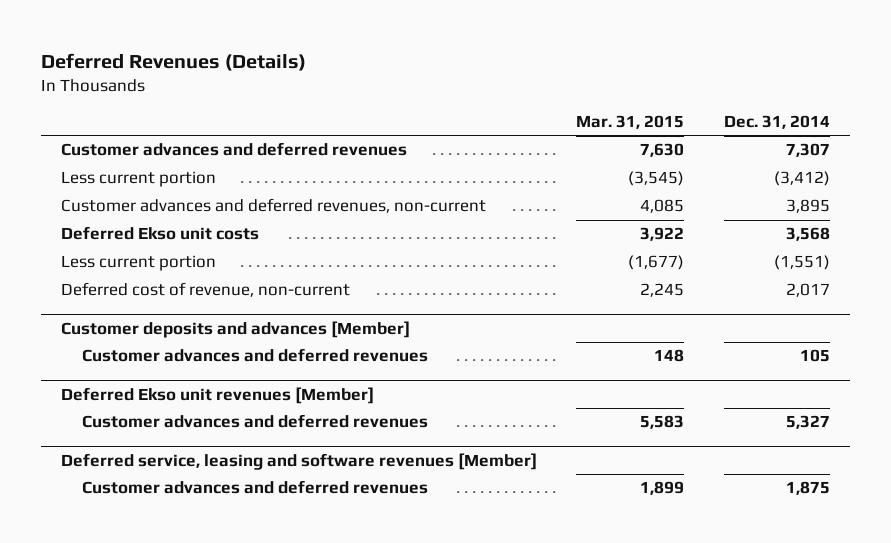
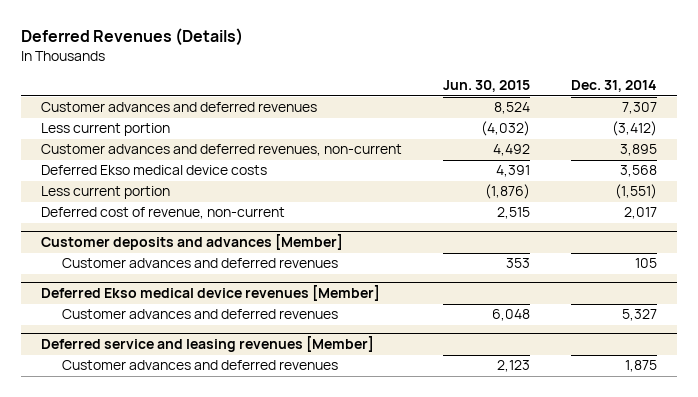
[576,115,685,130] Mar. 31, 2015 -> none
none -> [442,80,530,93] Jun. 30, 2015
[60,226,259,241] Deferred Ekso unit costs -> [41,165,268,176] Deferred Ekso medical device costs
[60,386,374,404] Deferred Ekso unit revenues [Member] -> [41,285,381,302] Deferred Ekso medical device revenues [Member]
[60,452,537,470] Deferred service, leasing and software revenues [Member] -> [41,336,375,353] Deferred service and leasing revenues [Member]

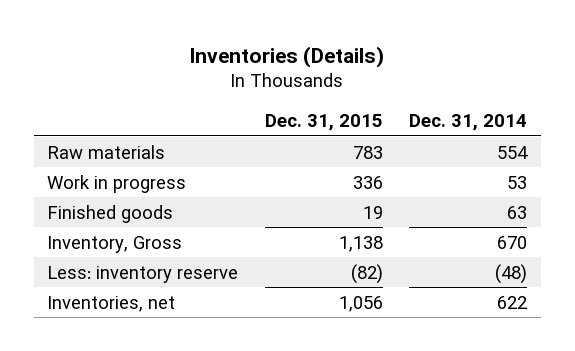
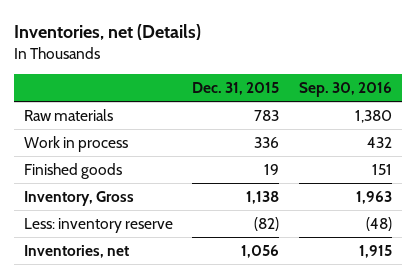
[189,45,385,68] Inventories (Details) -> [14,24,202,41] Inventories, net (Details)
[409,114,528,132] Dec. 31, 2014 -> none
none -> [299,82,393,98] Sep. 30, 2016
[47,174,187,193] Work in progress -> [23,135,128,152] Work in process

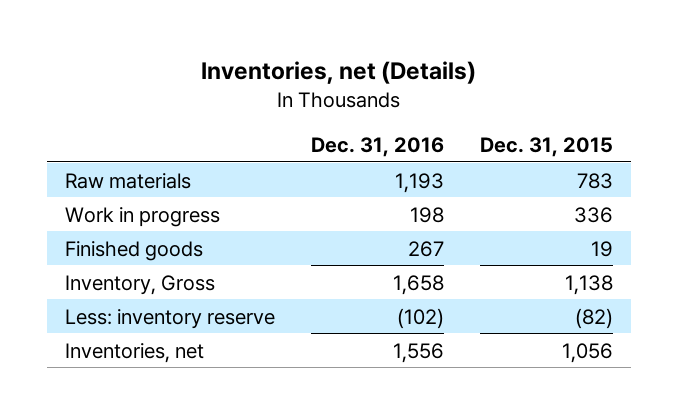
[299,82,393,98] Sep. 30, 2016 -> none
none -> [311,136,445,157] Dec. 31, 2016
[23,135,128,152] Work in process -> [64,206,220,227] Work in progress

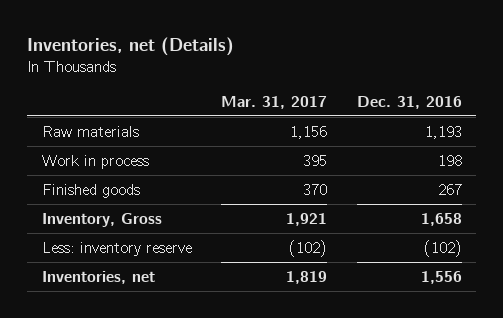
[480,136,614,157] Dec. 31, 2015 -> none
none -> [221,95,328,109] Mar. 31, 2017
[64,206,220,227] Work in progress -> [41,154,149,169] Work in process

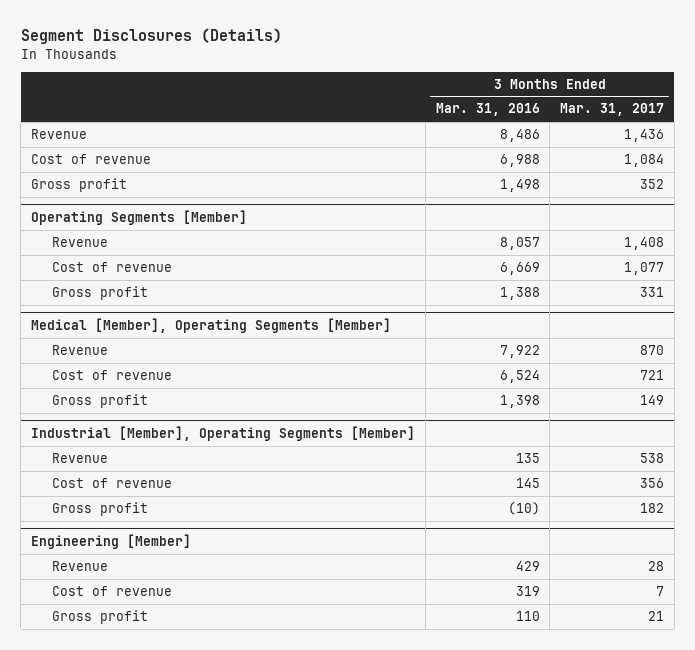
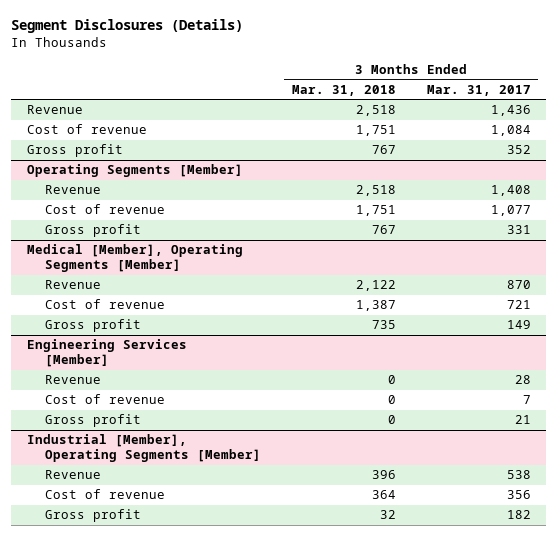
[435,103,540,117] Mar. 31, 2016 -> none
none -> [291,84,396,96] Mar. 31, 2018
none -> [26,339,187,368] Engineering Services [Member]
none -> [45,375,102,385] Revenue
none -> [45,394,166,405] Cost of revenue
none -> [45,414,142,428] Gross profit
[31,533,192,549] Engineering [Member] -> none
[51,561,108,572] Revenue -> none
[51,586,172,597] Cost of revenue -> none
[51,610,148,625] Gross profit -> none

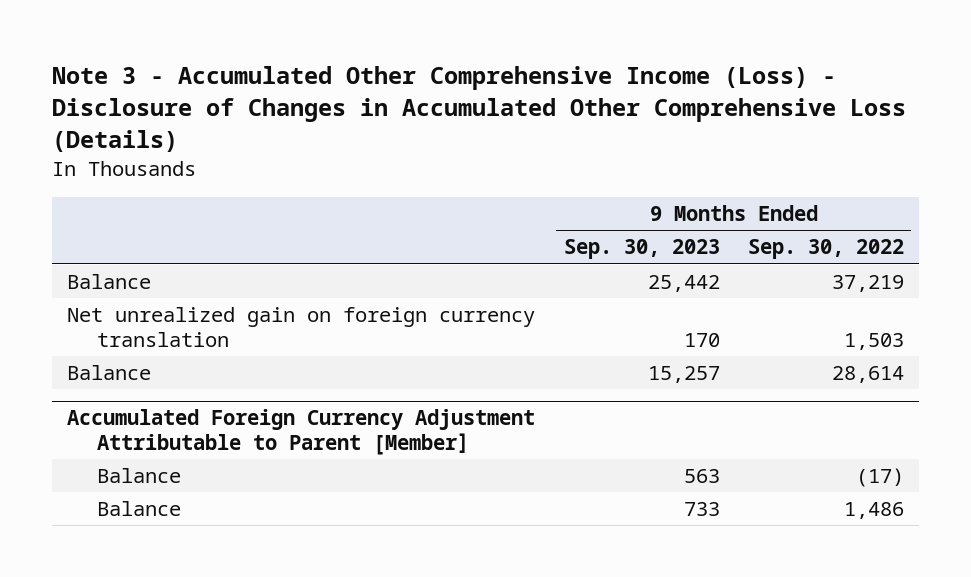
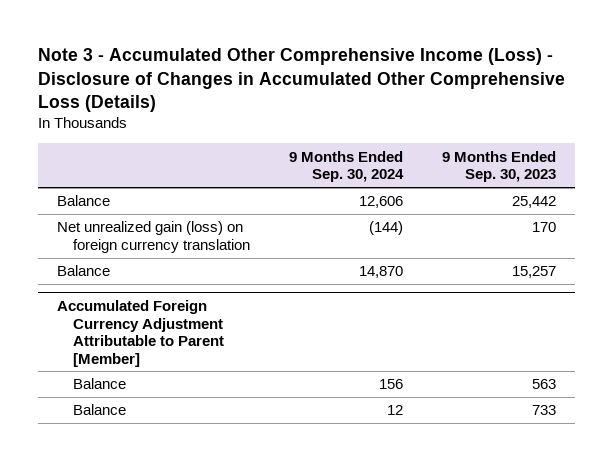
[748,239,905,260] Sep. 30, 2022 -> none
none -> [289,150,405,183] 9 Months Ended Sep. 30, 2024
[66,307,535,347] Net unrealized gain on foreign currency translation -> [57,221,251,253] Net unrealized gain (loss) on foreign currency translation

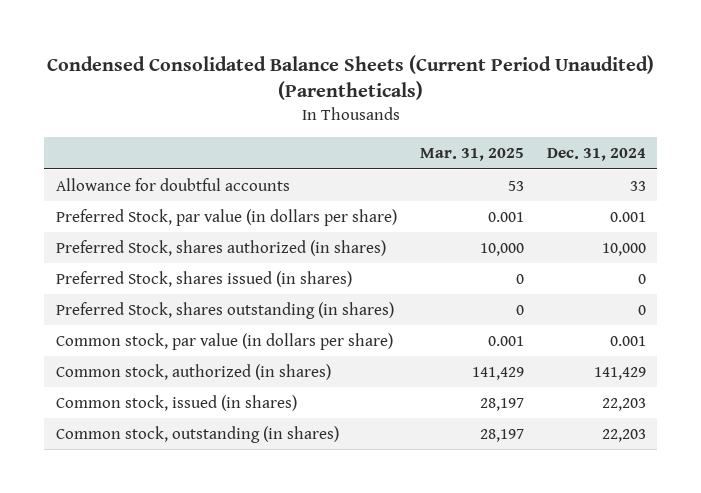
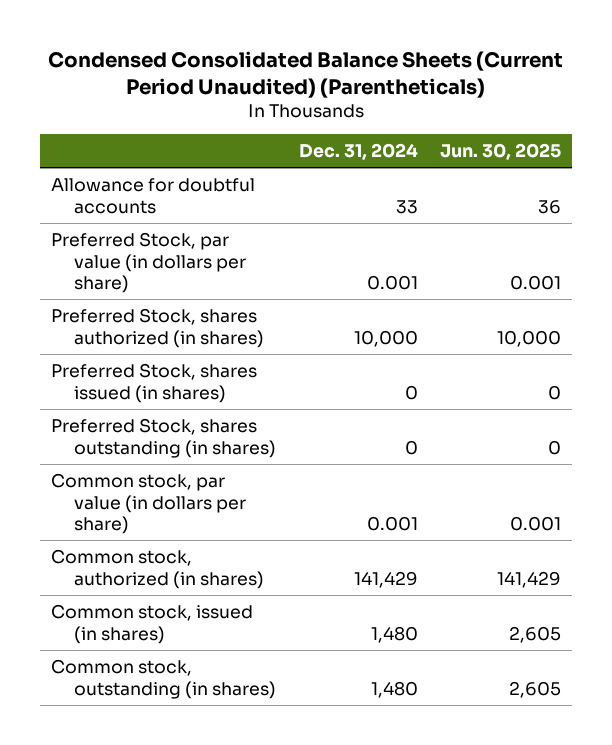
[419,148,524,162] Mar. 31, 2025 -> none
none -> [439,143,561,161] Jun. 30, 2025
[601,397,646,411] 22,203 -> [370,625,418,643] 1,480
[601,428,646,442] 22,203 -> [370,680,418,698] 1,480

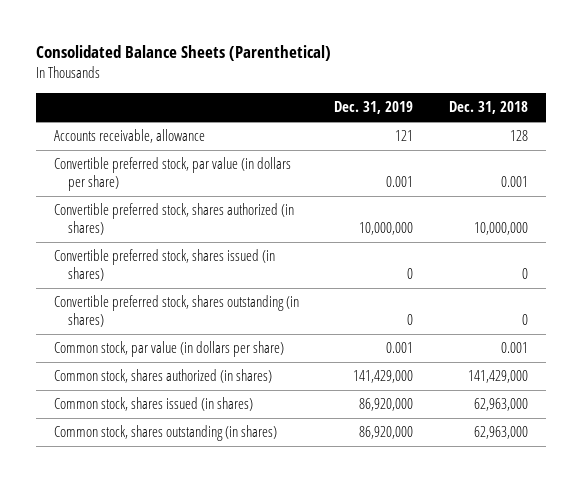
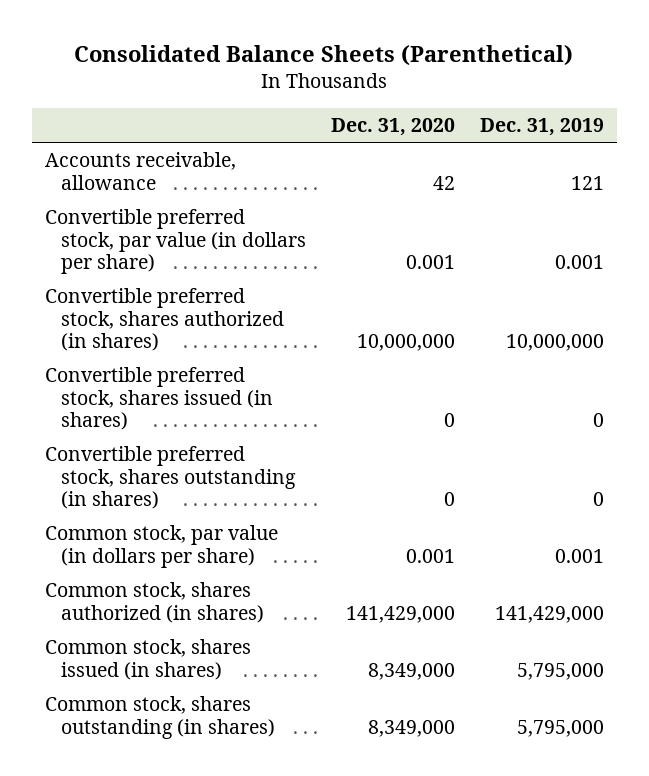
[448,101,528,115] Dec. 31, 2018 -> none
none -> [330,117,455,136] Dec. 31, 2020
[359,398,414,412] 86,920,000 -> [517,662,605,680] 5,795,000
[359,426,414,440] 86,920,000 -> [517,719,605,737] 5,795,000

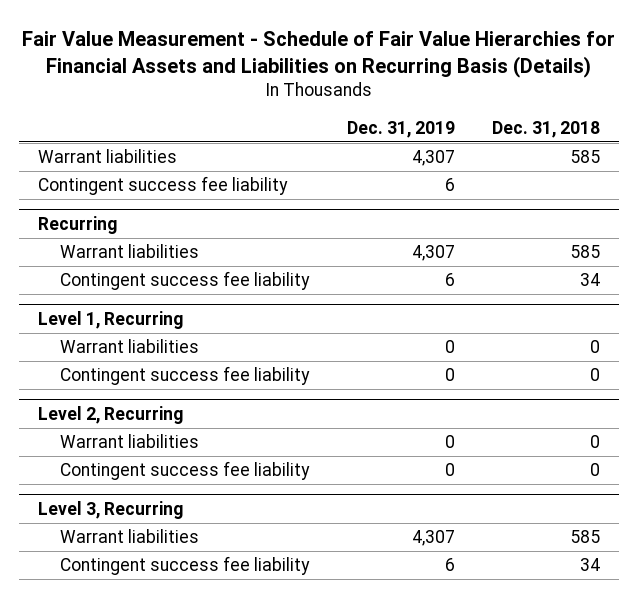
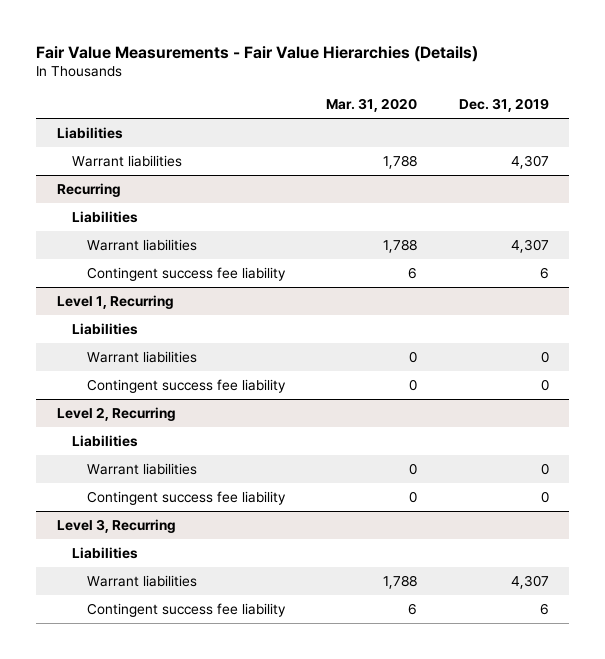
[22,31,616,78] Fair Value Measurement - Schedule of Fair Value Hierarchies for Financial Assets and Liabilities on Recurring Basis (Details) -> [36,45,479,62] Fair Value Measurements - Fair Value Hierarchies (Details)
[492,120,601,138] Dec. 31, 2018 -> none
none -> [326,98,418,113] Mar. 31, 2020
none -> [56,126,123,139] Liabilities
[38,176,289,196] Contingent success fee liability -> none
none -> [71,210,138,223] Liabilities
none -> [71,322,138,335] Liabilities
none -> [71,434,138,447] Liabilities
none -> [71,546,138,559] Liabilities

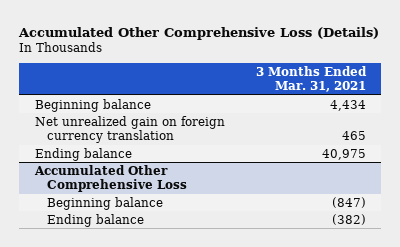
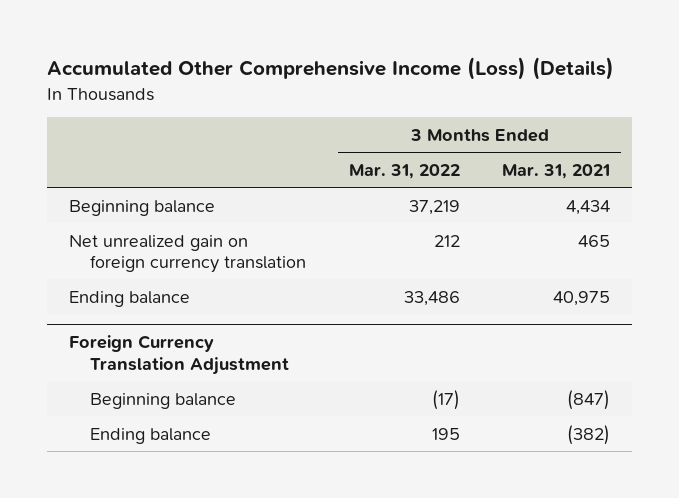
[17,26,379,40] Accumulated Other Comprehensive Loss (Details) -> [47,57,615,81] Accumulated Other Comprehensive Income (Loss) (Details)
none -> [348,163,460,179] Mar. 31, 2022
[33,164,188,192] Accumulated Other Comprehensive Loss -> [68,335,290,375] Foreign Currency Translation Adjustment

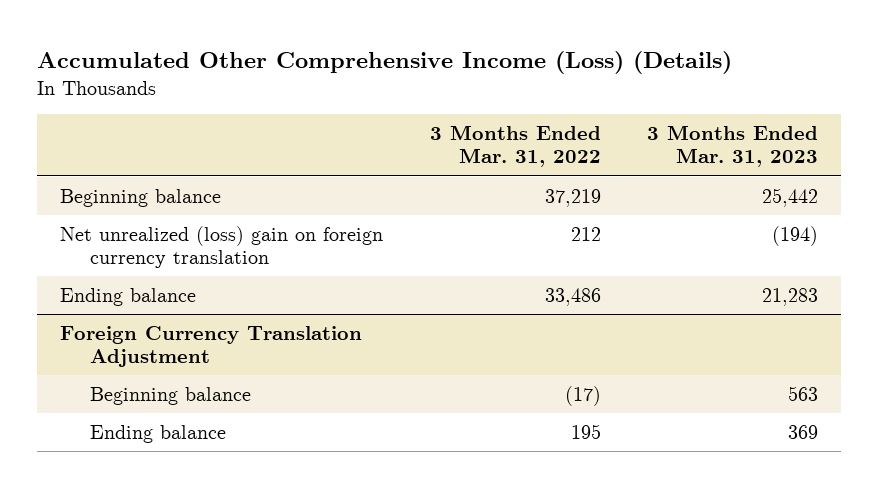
[502,163,611,179] Mar. 31, 2021 -> none
none -> [647,125,819,168] 3 Months Ended Mar. 31, 2023
[68,234,307,273] Net unrealized gain on foreign currency translation -> [60,225,384,269] Net unrealized (loss) gain on foreign currency translation

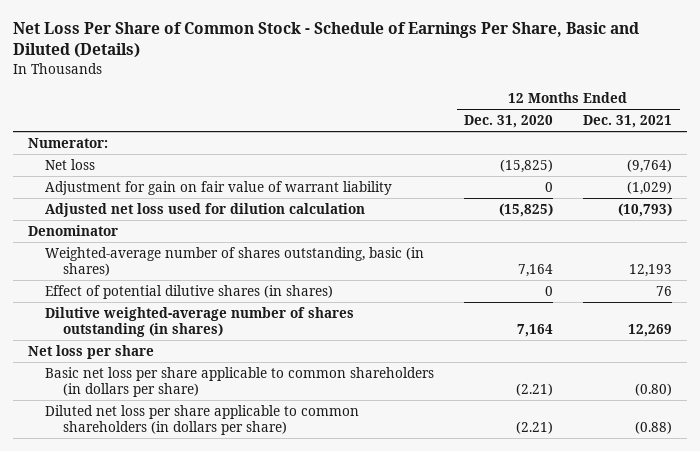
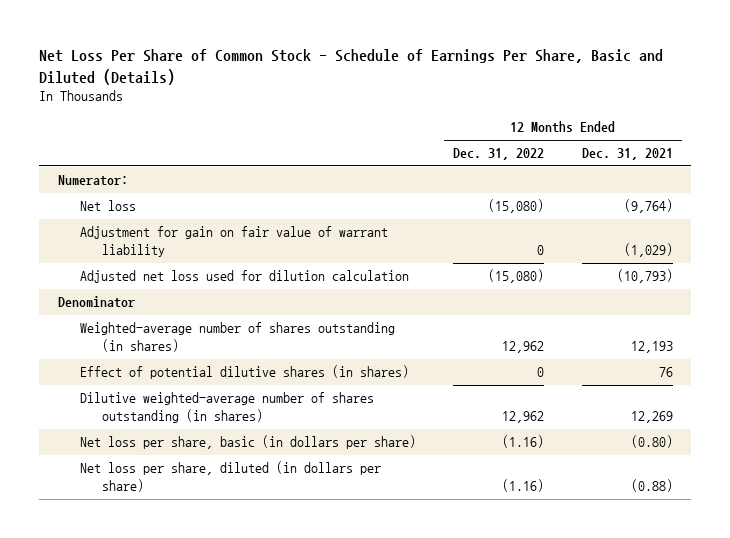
[464,115,554,129] Dec. 31, 2020 -> none
none -> [453,148,545,161] Dec. 31, 2022
[45,246,425,277] Weighted-average number of shares outstanding, basic (in shares) -> [79,322,395,353] Weighted-average number of shares outstanding (in shares)
[27,344,154,359] Net loss per share -> none
[45,366,435,398] Basic net loss per share applicable to common shareholders (in dollars per share) -> [79,435,416,450] Net loss per share, basic (in dollars per share)
[45,404,360,436] Diluted net loss per share applicable to common shareholders (in dollars per share) -> [79,461,381,493] Net loss per share, diluted (in dollars per share)

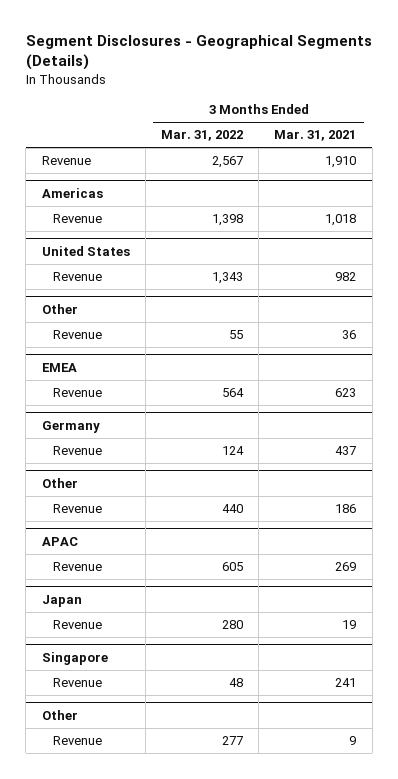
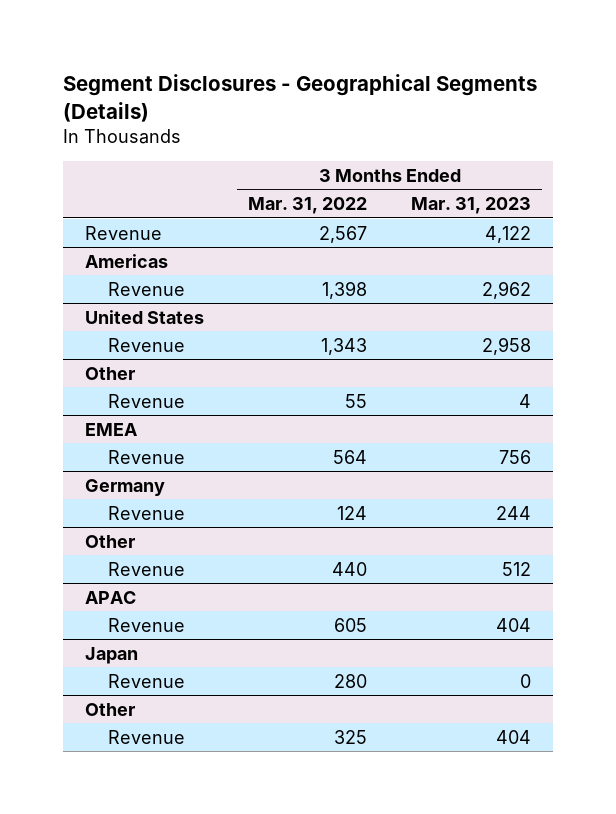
[274,130,357,142] Mar. 31, 2021 -> none
none -> [411,196,532,214] Mar. 31, 2023
[41,652,108,666] Singapore -> none
[53,678,103,688] Revenue -> none
[222,736,244,746] 277 -> [334,729,368,744] 325

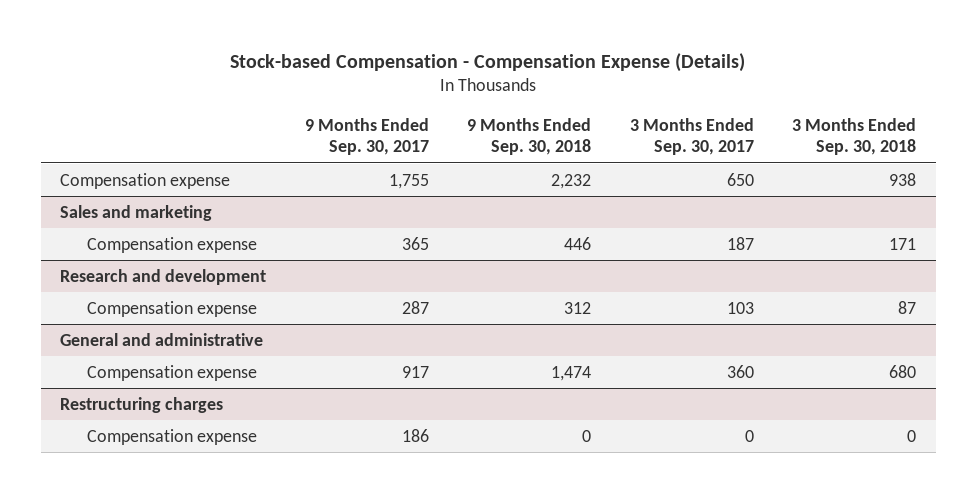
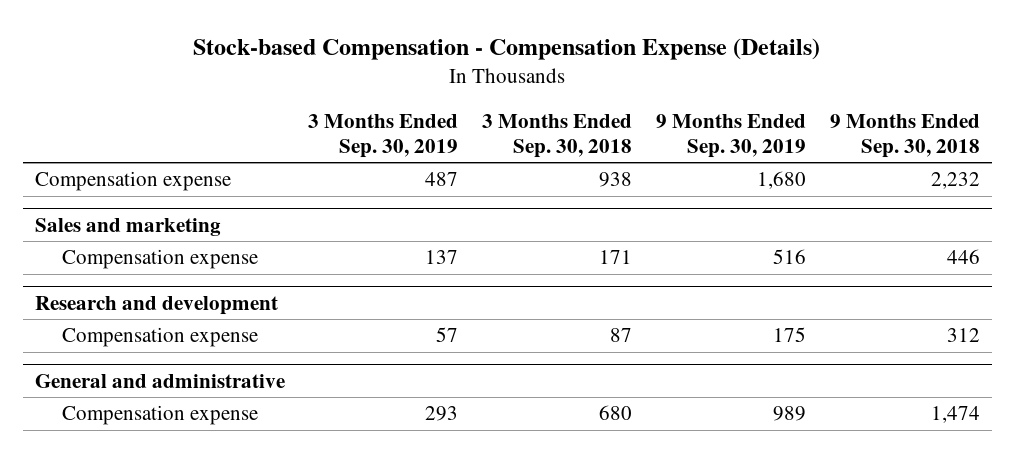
[304,117,429,156] 9 Months Ended Sep. 30, 2017 -> none
[629,117,754,156] 3 Months Ended Sep. 30, 2017 -> none
none -> [308,113,459,158] 3 Months Ended Sep. 30, 2019
none -> [656,113,807,158] 9 Months Ended Sep. 30, 2019
[60,396,224,413] Restructuring charges -> none
[86,428,257,445] Compensation expense -> none

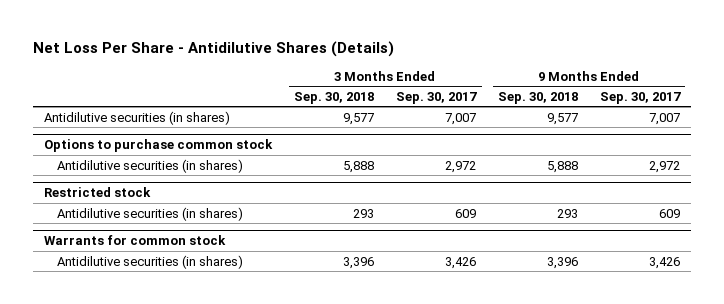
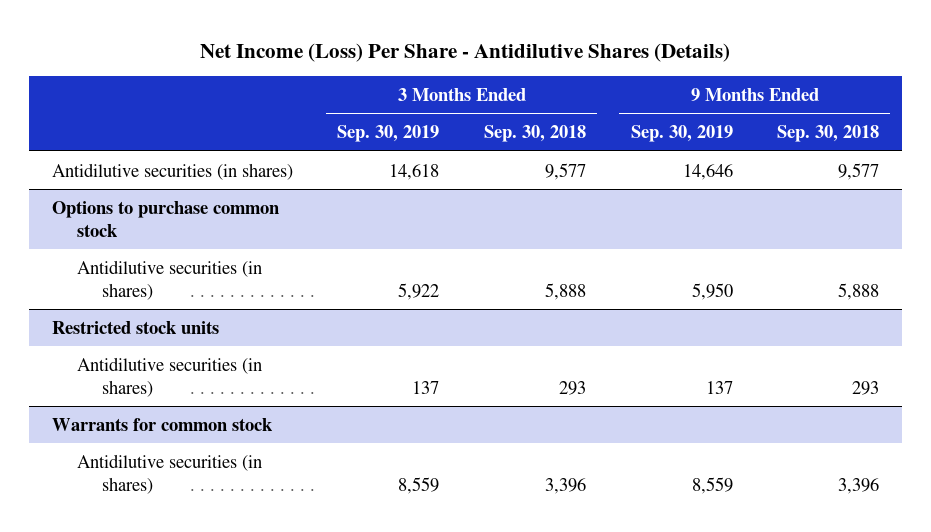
[33,41,395,58] Net Loss Per Share - Antidilutive Shares (Details) -> [200,42,731,62] Net Income (Loss) Per Share - Antidilutive Shares (Details)
[396,91,478,104] Sep. 30, 2017 -> none
[599,91,681,104] Sep. 30, 2017 -> none
none -> [337,125,440,143] Sep. 30, 2019
none -> [630,125,733,143] Sep. 30, 2019
[44,187,152,198] Restricted stock -> [51,320,219,334] Restricted stock units

